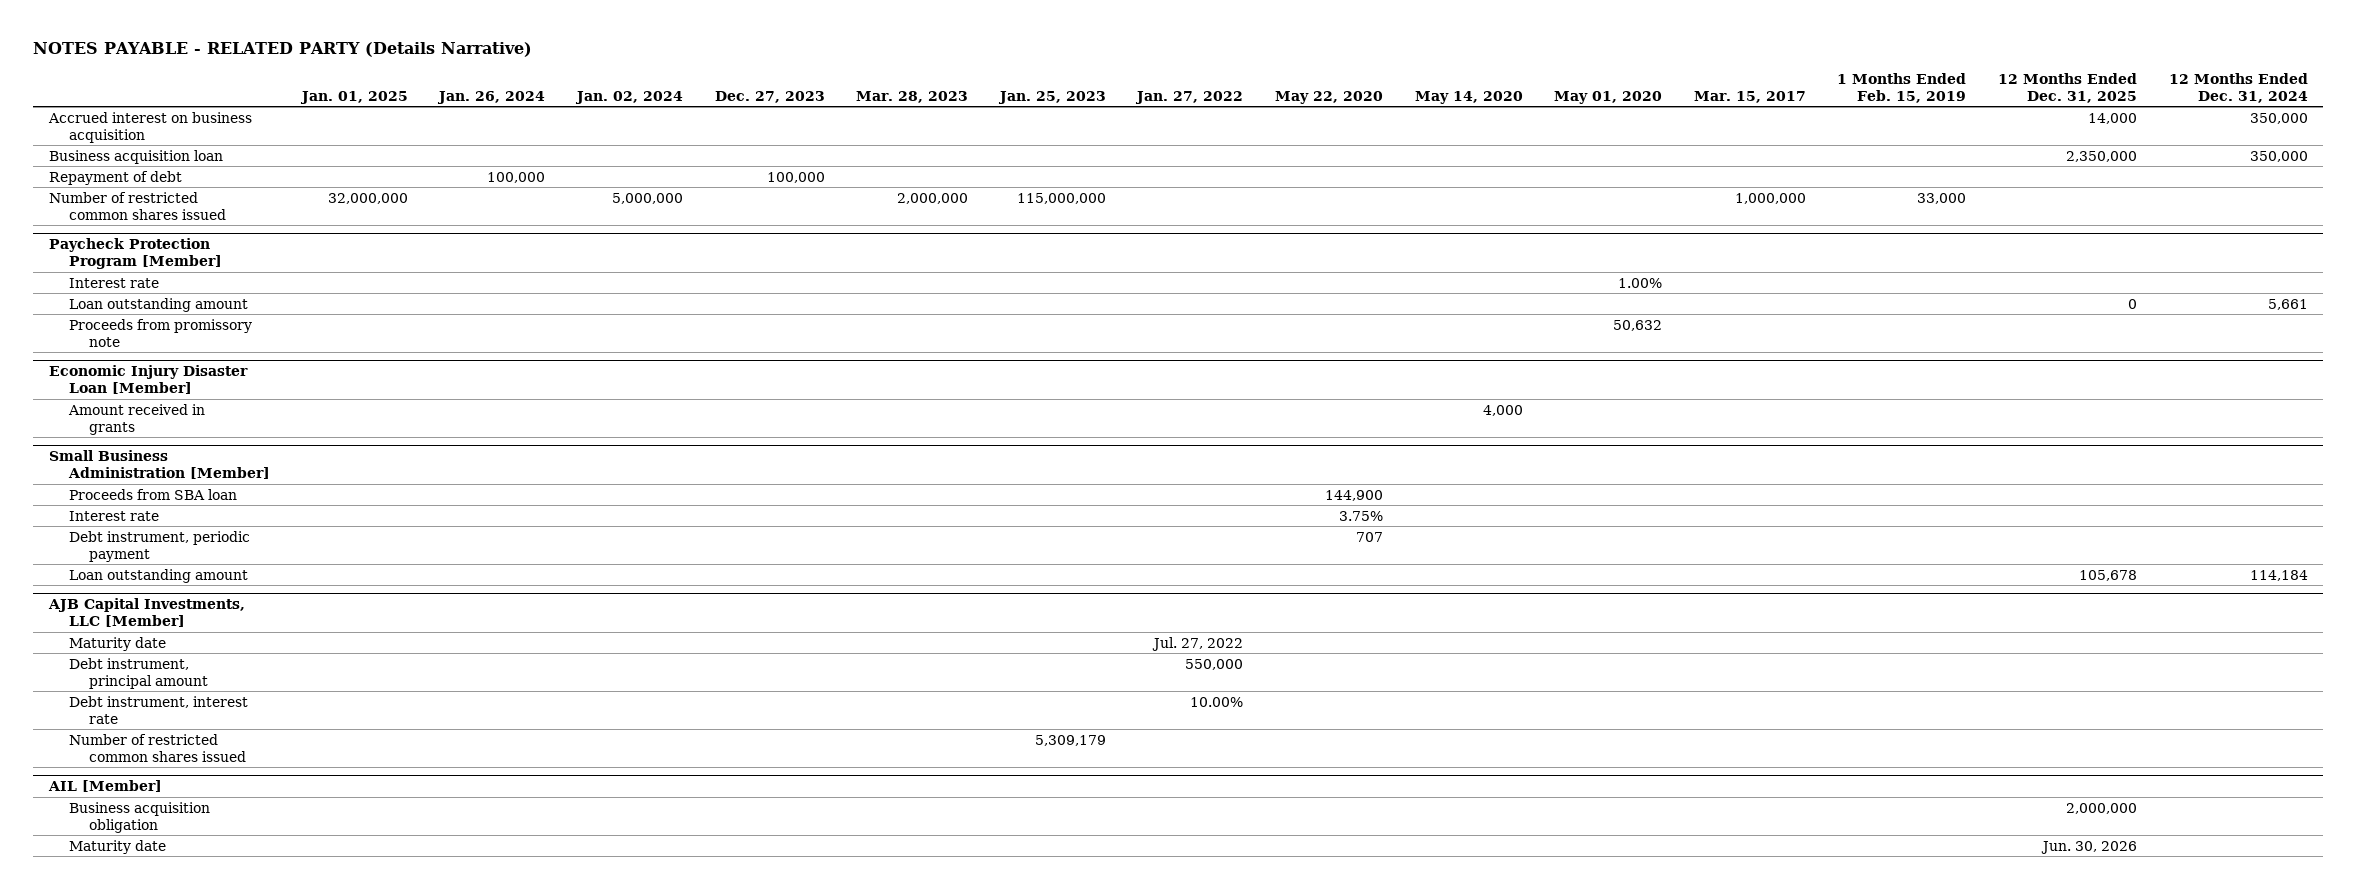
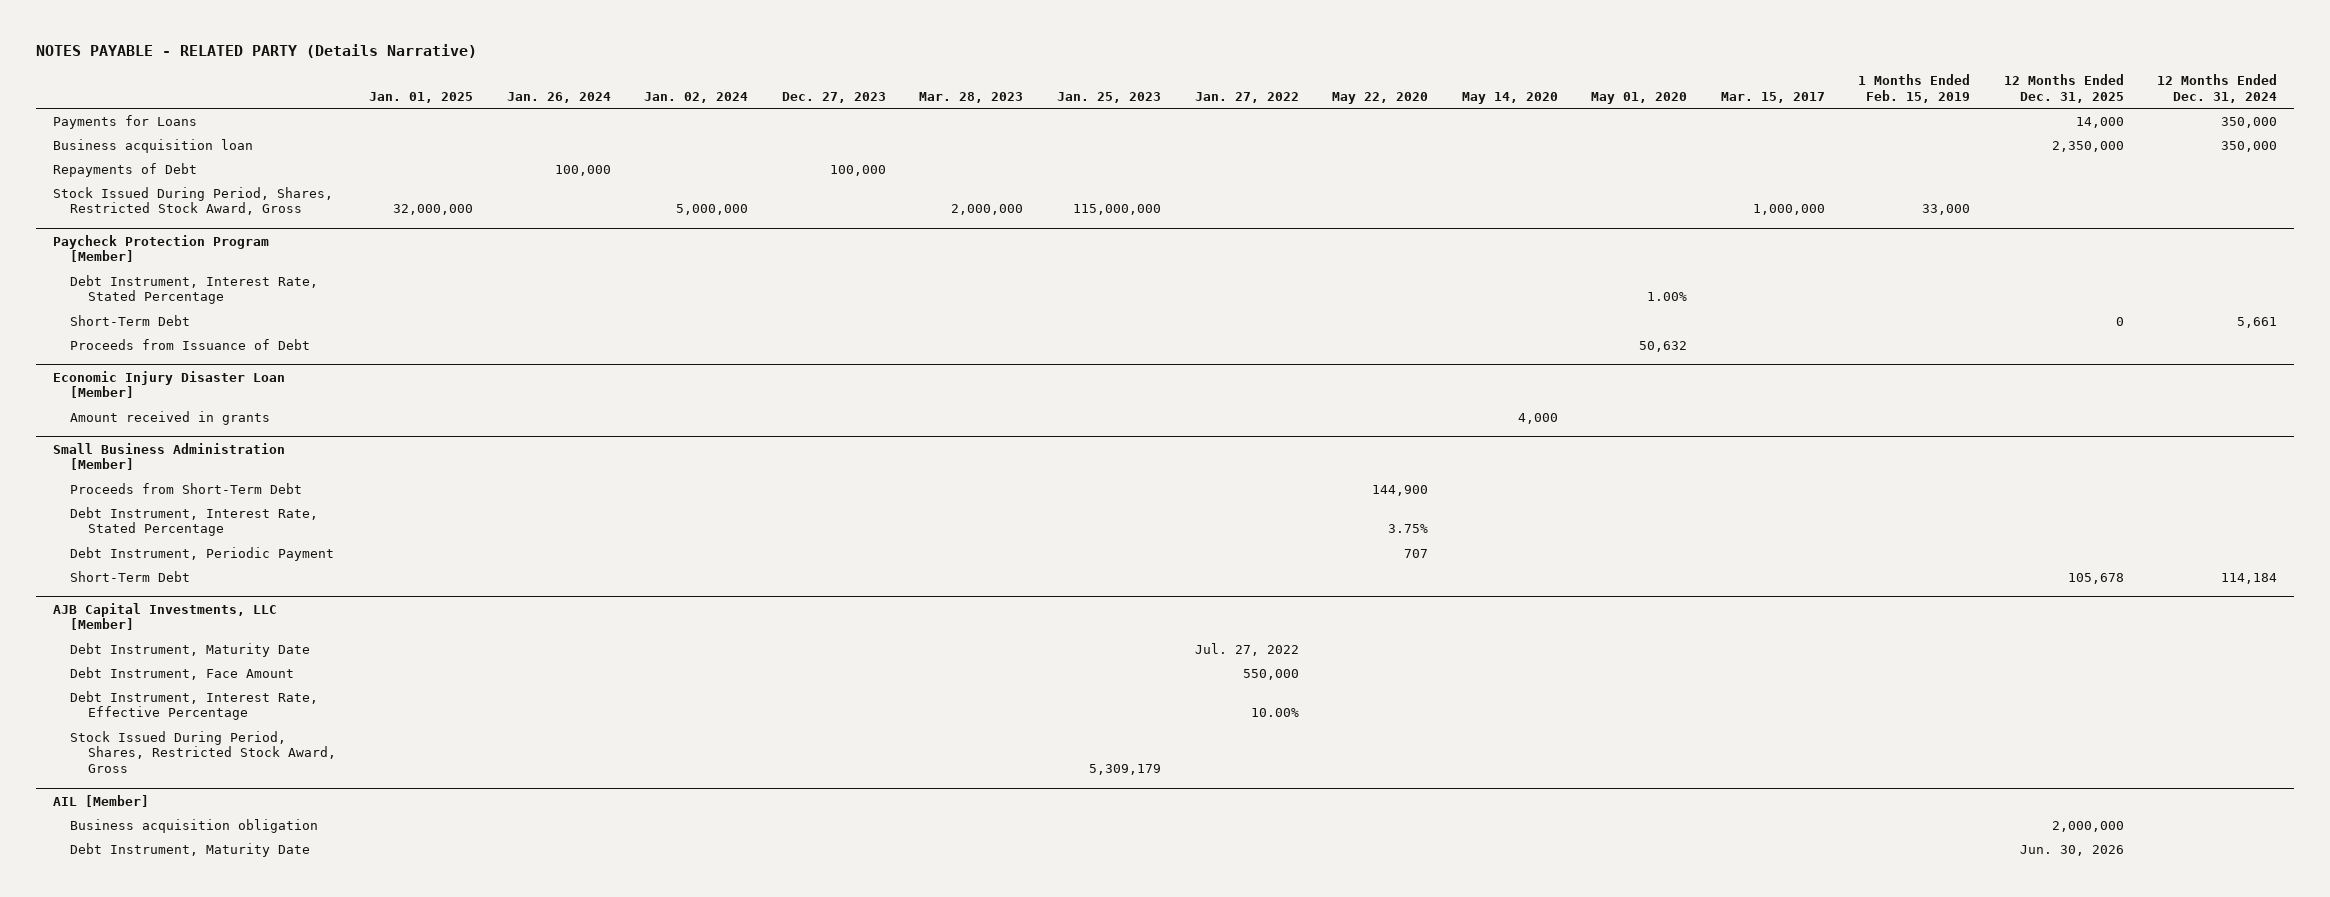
[47,111,252,143] Accrued interest on business acquisition -> [52,114,197,129] Payments for Loans
[48,170,182,185] Repayment of debt -> [52,162,197,177] Repayments of Debt
[48,191,227,220] Number of restricted common shares issued -> [52,186,333,216] Stock Issued During Period, Shares, Restricted Stock Award, Gross
[69,277,160,288] Interest rate -> [70,274,319,305] Debt Instrument, Interest Rate, Stated Percentage
[69,297,249,312] Loan outstanding amount -> [70,314,191,326] Short-Term Debt
[69,318,253,347] Proceeds from promissory note -> [70,338,311,350] Proceeds from Issuance of Debt
[69,488,238,500] Proceeds from SBA loan -> [70,482,303,494] Proceeds from Short-Term Debt
[69,510,160,521] Interest rate -> [70,506,319,537] Debt Instrument, Interest Rate, Stated Percentage
[69,530,251,562] Debt instrument, periodic payment -> [70,546,335,561] Debt Instrument, Periodic Payment
[69,568,249,583] Loan outstanding amount -> [70,570,191,582] Short-Term Debt
[69,636,167,651] Maturity date -> [70,642,311,657] Debt Instrument, Maturity Date
[69,657,209,689] Debt instrument, principal amount -> [70,666,295,680] Debt Instrument, Face Amount
[69,695,249,724] Debt instrument, interest rate -> [70,690,319,721] Debt Instrument, Interest Rate, Effective Percentage
[69,733,247,762] Number of restricted common shares issued -> [70,730,336,774] Stock Issued During Period, Shares, Restricted Stock Award, Gross
[69,839,167,854] Maturity date -> [70,842,311,857] Debt Instrument, Maturity Date

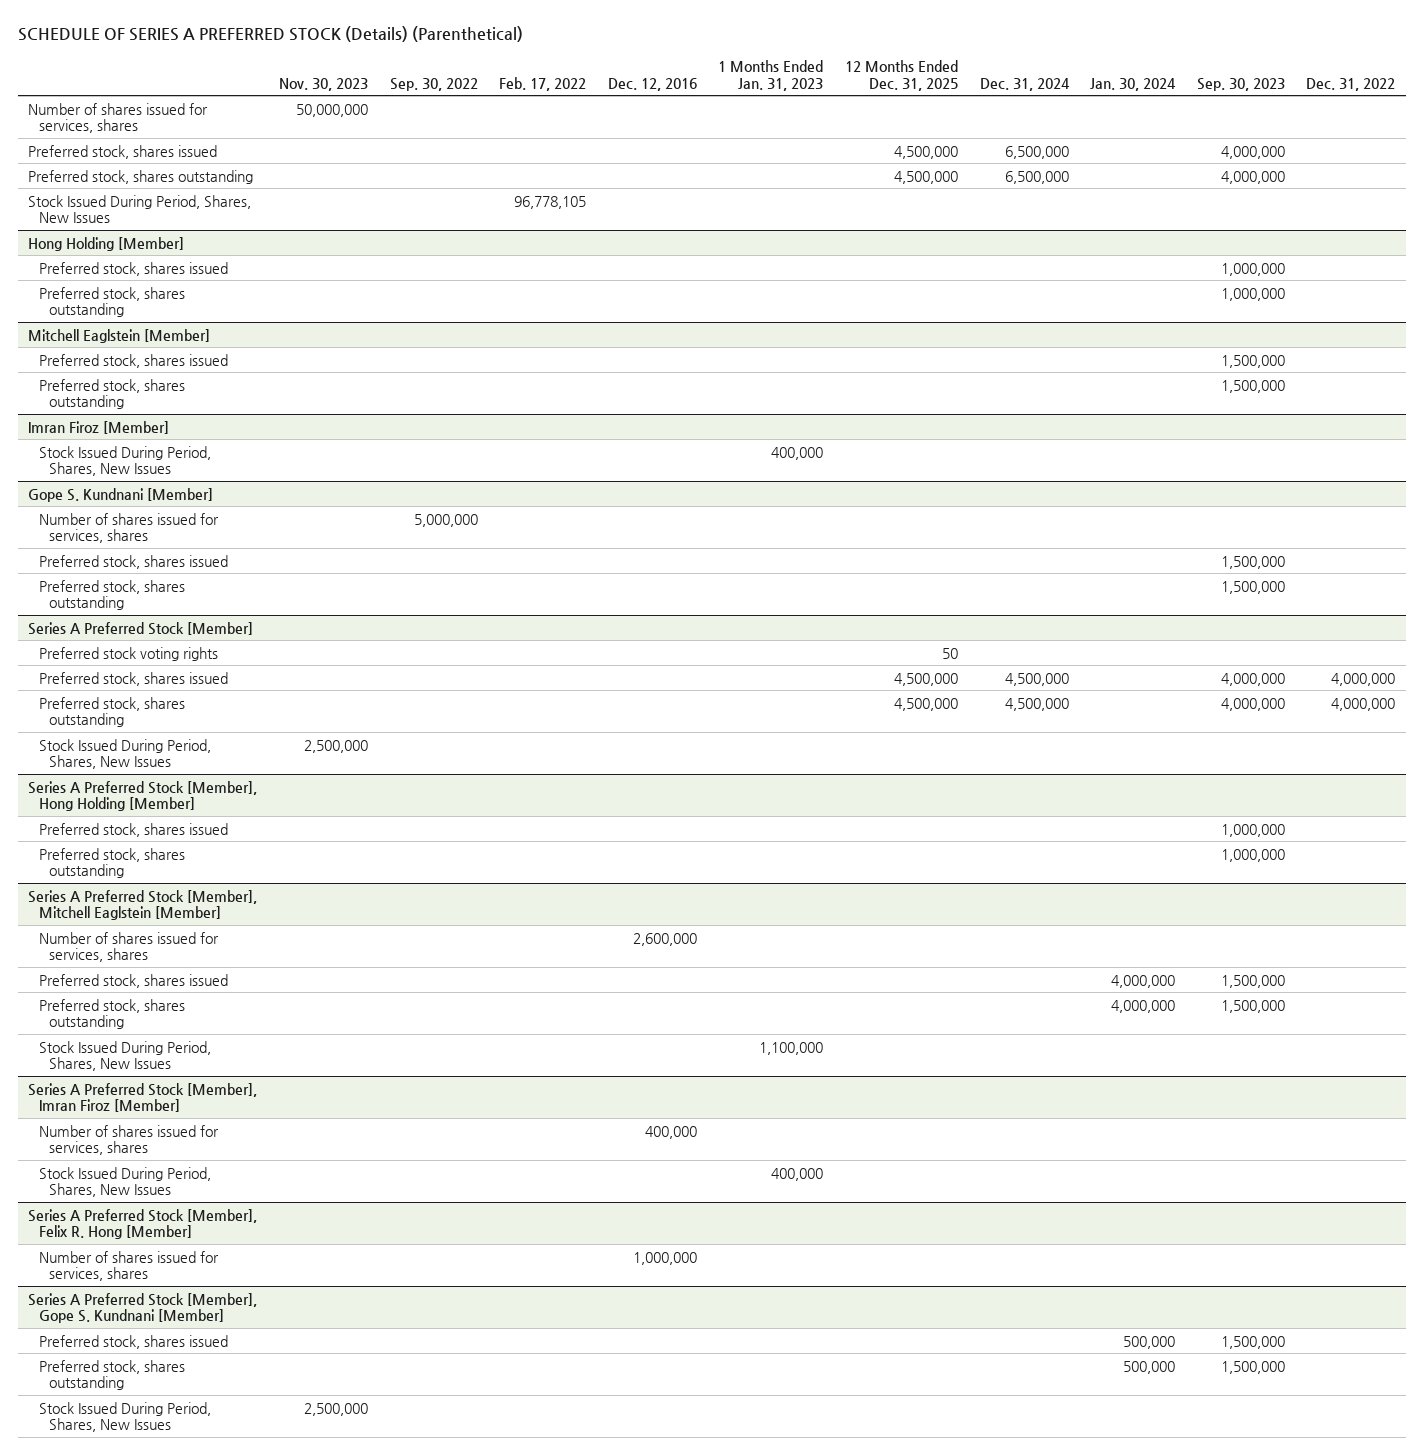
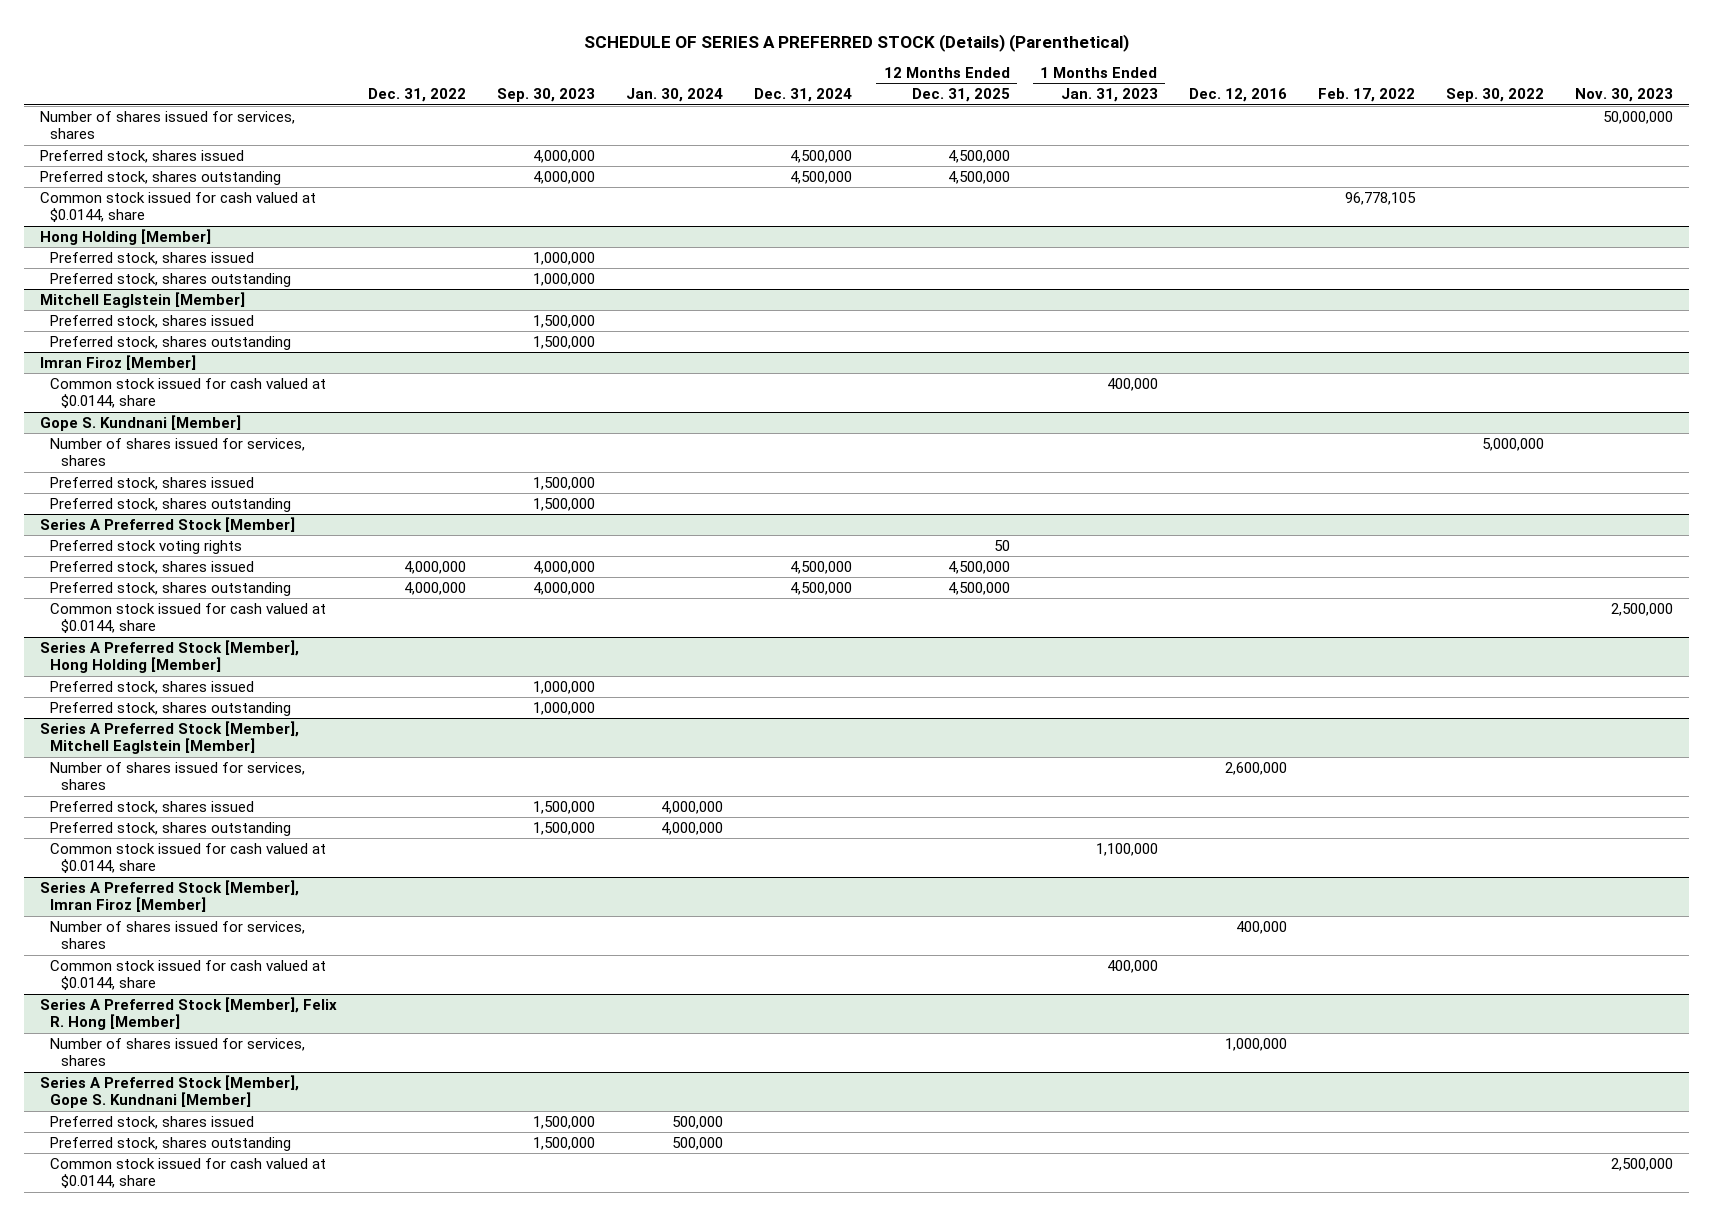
[1004,145,1069,159] 6,500,000 -> [790,149,853,163] 4,500,000
[1004,170,1069,184] 6,500,000 -> [790,170,853,184] 4,500,000
[28,194,252,224] Stock Issued During Period, Shares, New Issues -> [40,191,317,223] Common stock issued for cash valued at $0.0144, share
[38,445,211,477] Stock Issued During Period, Shares, New Issues -> [50,377,327,409] Common stock issued for cash valued at $0.0144, share
[38,738,211,770] Stock Issued During Period, Shares, New Issues -> [50,602,327,634] Common stock issued for cash valued at $0.0144, share
[38,1040,211,1072] Stock Issued During Period, Shares, New Issues -> [50,842,327,874] Common stock issued for cash valued at $0.0144, share
[38,1166,211,1198] Stock Issued During Period, Shares, New Issues -> [50,959,327,991] Common stock issued for cash valued at $0.0144, share
[38,1401,211,1433] Stock Issued During Period, Shares, New Issues -> [50,1157,327,1189] Common stock issued for cash valued at $0.0144, share

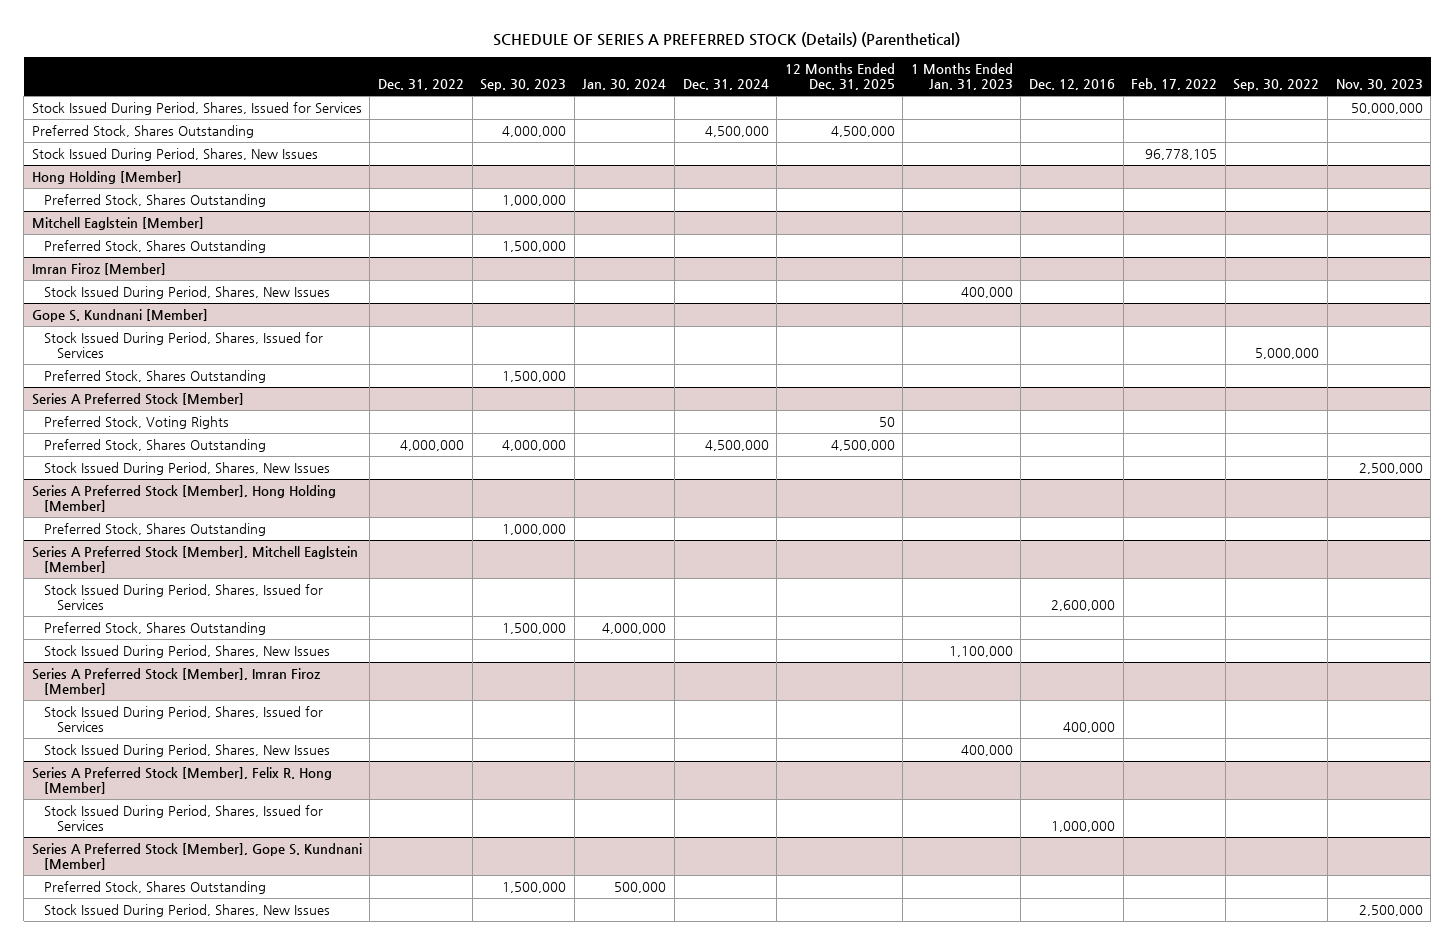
[40,149,245,163] Preferred stock, shares issued -> none
[40,110,296,140] Number of shares issued for services, shares -> [31,102,362,116] Stock Issued During Period, Shares, Issued for Services
[40,170,282,185] Preferred stock, shares outstanding -> [31,125,254,139] Preferred Stock, Shares Outstanding
[40,191,317,223] Common stock issued for cash valued at $0.0144, share -> [31,148,318,162] Stock Issued During Period, Shares, New Issues
[50,251,255,265] Preferred stock, shares issued -> none
[50,272,292,287] Preferred stock, shares outstanding -> [44,194,267,208] Preferred Stock, Shares Outstanding
[50,314,255,328] Preferred stock, shares issued -> none
[50,335,292,350] Preferred stock, shares outstanding -> [44,240,267,254] Preferred Stock, Shares Outstanding
[50,377,327,409] Common stock issued for cash valued at $0.0144, share -> [44,286,331,300] Stock Issued During Period, Shares, New Issues
[50,476,255,490] Preferred stock, shares issued -> none
[50,437,306,467] Number of shares issued for services, shares -> [44,332,324,359] Stock Issued During Period, Shares, Issued for Services
[50,497,292,512] Preferred stock, shares outstanding -> [44,370,267,384] Preferred Stock, Shares Outstanding
[50,560,255,574] Preferred stock, shares issued -> none
[50,539,243,554] Preferred stock voting rights -> [44,416,230,430] Preferred Stock, Voting Rights
[50,581,292,596] Preferred stock, shares outstanding -> [44,439,267,453] Preferred Stock, Shares Outstanding
[50,602,327,634] Common stock issued for cash valued at $0.0144, share -> [44,462,331,476] Stock Issued During Period, Shares, New Issues
[50,680,255,694] Preferred stock, shares issued -> none
[50,701,292,716] Preferred stock, shares outstanding -> [44,523,267,537] Preferred Stock, Shares Outstanding
[50,800,255,814] Preferred stock, shares issued -> none
[50,761,306,791] Number of shares issued for services, shares -> [44,584,324,611] Stock Issued During Period, Shares, Issued for Services
[50,821,292,836] Preferred stock, shares outstanding -> [44,622,267,636] Preferred Stock, Shares Outstanding
[50,842,327,874] Common stock issued for cash valued at $0.0144, share -> [44,645,331,659] Stock Issued During Period, Shares, New Issues
[50,920,306,950] Number of shares issued for services, shares -> [44,706,324,733] Stock Issued During Period, Shares, Issued for Services
[50,959,327,991] Common stock issued for cash valued at $0.0144, share -> [44,744,331,758] Stock Issued During Period, Shares, New Issues
[50,1037,306,1067] Number of shares issued for services, shares -> [44,805,324,832] Stock Issued During Period, Shares, Issued for Services
[50,1115,255,1129] Preferred stock, shares issued -> none
[50,1136,292,1151] Preferred stock, shares outstanding -> [44,881,267,895] Preferred Stock, Shares Outstanding
[50,1157,327,1189] Common stock issued for cash valued at $0.0144, share -> [44,904,331,918] Stock Issued During Period, Shares, New Issues

